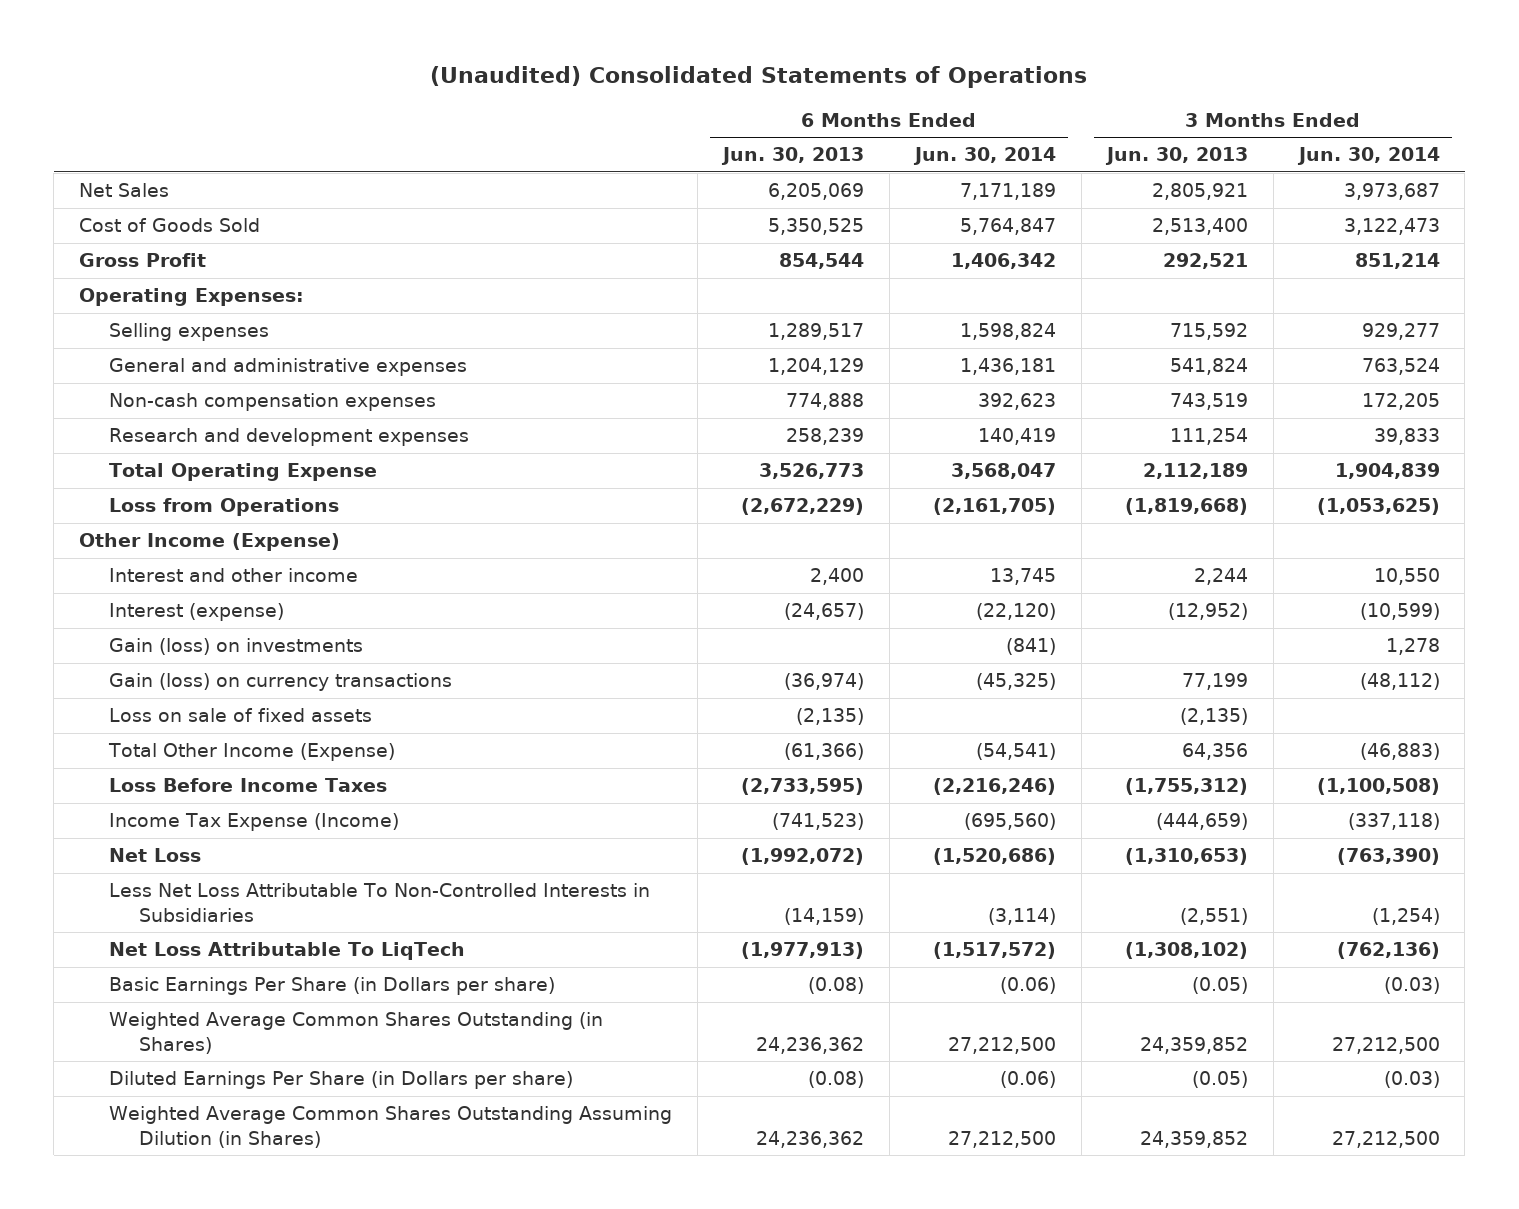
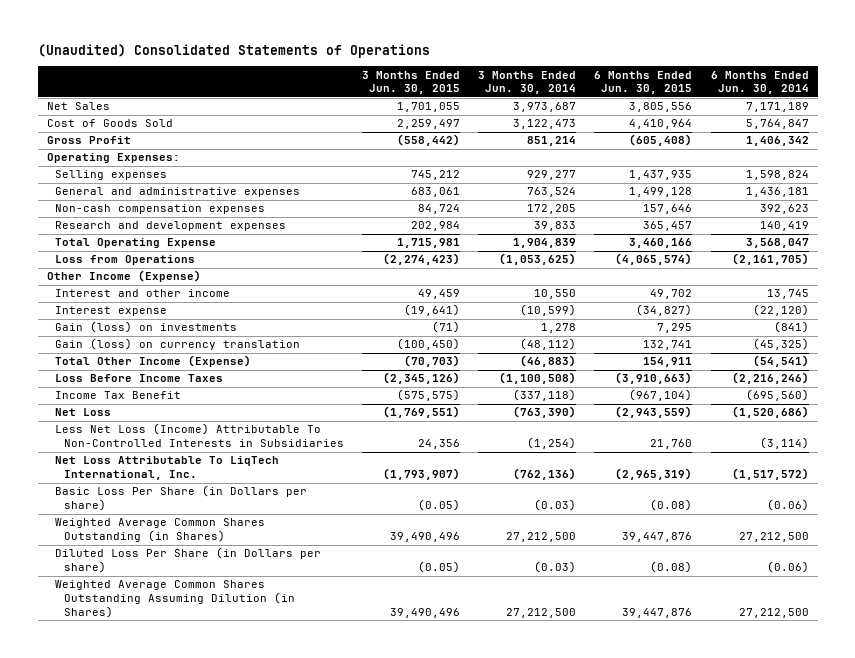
[720,147,864,166] Jun. 30, 2013 -> none
[1104,147,1248,166] Jun. 30, 2013 -> none
none -> [361,70,460,95] 3 Months Ended Jun. 30, 2015
none -> [594,70,693,95] 6 Months Ended Jun. 30, 2015
[109,603,285,622] Interest (expense) -> [55,306,168,317] Interest expense
[109,708,373,723] Loss on sale of fixed assets -> none
[109,673,453,692] Gain (loss) on currency transactions -> [55,338,301,351] Gain (loss) on currency translation
[109,813,400,832] Income Tax Expense (Income) -> [55,391,182,400] Income Tax Benefit
[109,883,651,922] Less Net Loss Attributable To Non-Controlled Interests in Subsidiaries -> [55,423,344,448] Less Net Loss (Income) Attributable To Non-Controlled Interests in Subsidiaries
[109,942,466,961] Net Loss Attributable To LiqTech -> [55,456,280,481] Net Loss Attributable To LiqTech International, Inc.
[109,977,556,996] Basic Earnings Per Share (in Dollars per share) -> [55,485,308,512] Basic Loss Per Share (in Dollars per share)
[109,1071,574,1090] Diluted Earnings Per Share (in Dollars per share) -> [55,547,322,574] Diluted Loss Per Share (in Dollars per share)

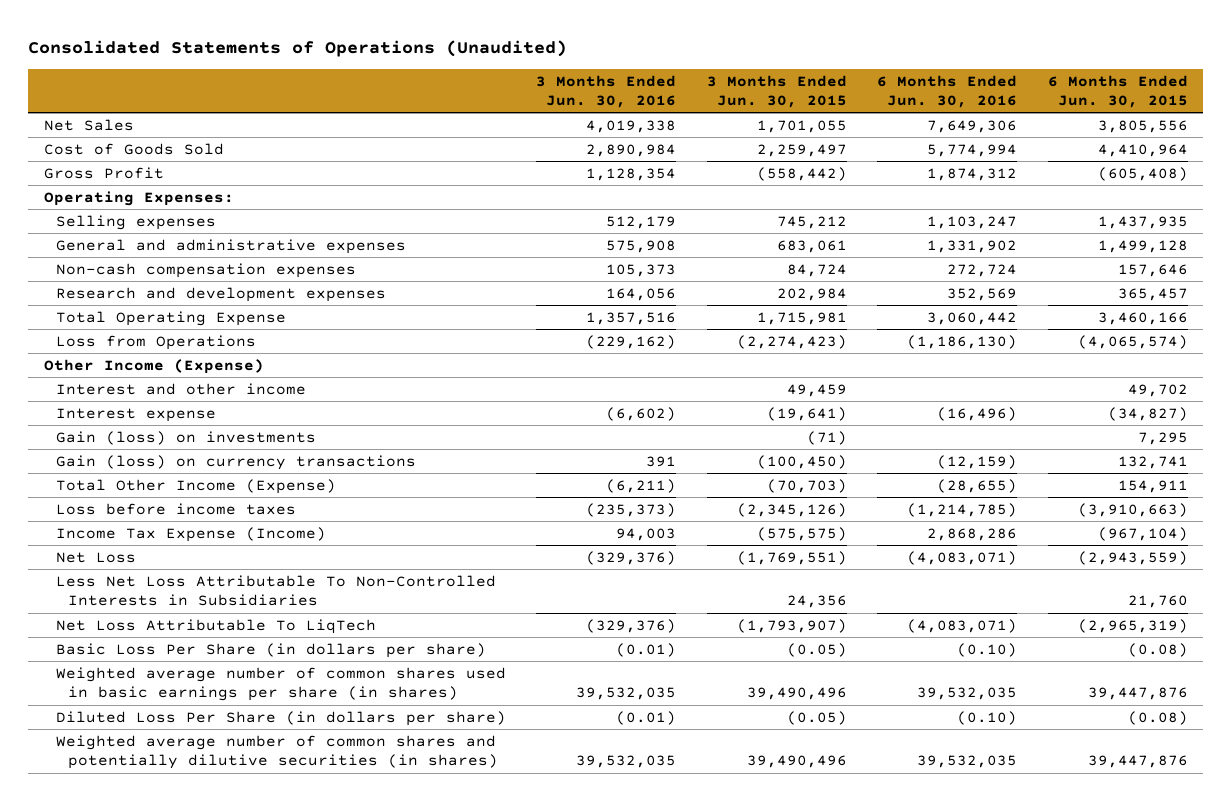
[37,43,430,58] (Unaudited) Consolidated Statements of Operations -> [28,39,568,57] Consolidated Statements of Operations (Unaudited)
[478,70,577,95] 3 Months Ended Jun. 30, 2014 -> none
[710,70,809,95] 6 Months Ended Jun. 30, 2014 -> none
none -> [536,74,677,109] 3 Months Ended Jun. 30, 2016
none -> [877,74,1018,109] 6 Months Ended Jun. 30, 2016
[55,338,301,351] Gain (loss) on currency translation -> [55,454,416,470] Gain (loss) on currency transactions
[55,374,224,383] Loss Before Income Taxes -> [55,502,296,515] Loss before income taxes
[55,391,182,400] Income Tax Benefit -> [55,526,326,542] Income Tax Expense (Income)
[55,423,344,448] Less Net Loss (Income) Attributable To Non-Controlled Interests in Subsidiaries -> [55,574,496,607] Less Net Loss Attributable To Non-Controlled Interests in Subsidiaries
[55,456,280,481] Net Loss Attributable To LiqTech International, Inc. -> [55,618,376,634] Net Loss Attributable To LiqTech
[55,485,308,512] Basic Loss Per Share (in Dollars per share) -> [55,642,486,658] Basic Loss Per Share (in dollars per share)
[55,518,266,543] Weighted Average Common Shares Outstanding (in Shares) -> [55,666,506,702] Weighted average number of common shares used in basic earnings per share (in shares)
[55,547,322,574] Diluted Loss Per Share (in Dollars per share) -> [55,710,506,726] Diluted Loss Per Share (in dollars per share)
[55,580,295,618] Weighted Average Common Shares Outstanding Assuming Dilution (in Shares) -> [55,734,499,770] Weighted average number of common shares and potentially dilutive securities (in shares)

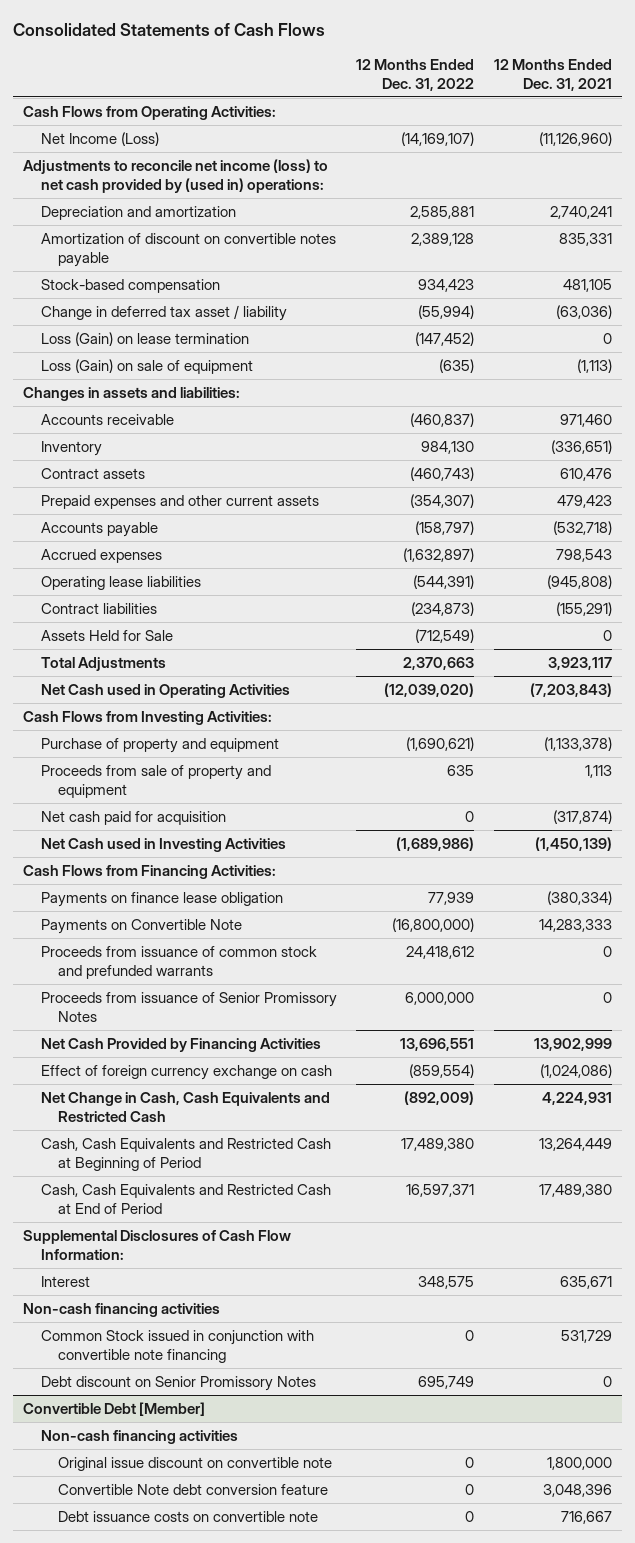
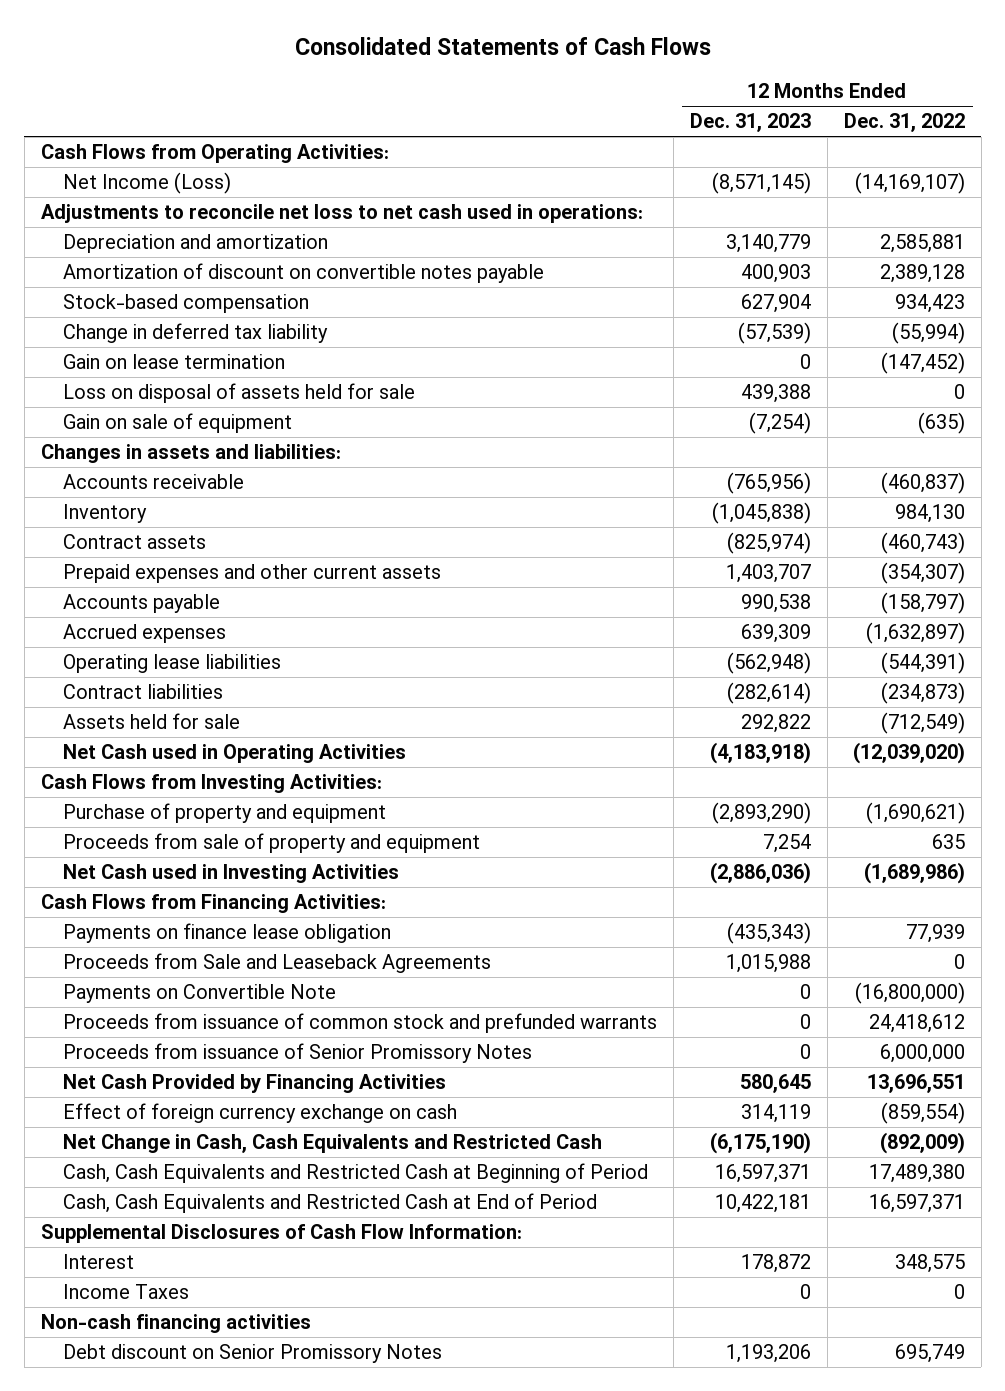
[494,59,613,91] 12 Months Ended Dec. 31, 2021 -> none
none -> [689,113,811,133] Dec. 31, 2023
[23,158,329,193] Adjustments to reconcile net income (loss) to net cash provided by (used in) operations: -> [40,204,643,224] Adjustments to reconcile net loss to net cash used in operations:
[40,304,287,321] Change in deferred tax asset / liability -> [62,323,328,344] Change in deferred tax liability
[40,331,249,346] Loss (Gain) on lease termination -> [62,354,285,370] Gain on lease termination
none -> [62,383,415,404] Loss on disposal of assets held for sale
[40,358,253,374] Loss (Gain) on sale of equipment -> [62,413,292,434] Gain on sale of equipment
[40,656,166,671] Total Adjustments -> none
[40,629,173,641] Assets Held for Sale -> [62,713,240,730] Assets held for sale
[40,810,226,825] Net cash paid for acquisition -> none
none -> [62,953,491,974] Proceeds from Sale and Leaseback Agreements
none -> [62,1284,189,1300] Income Taxes
[40,1329,314,1363] Common Stock issued in conjunction with convertible note financing -> none
[23,1401,206,1416] Convertible Debt [Member] -> none
[40,1429,238,1444] Non-cash financing activities -> none
[57,1456,332,1471] Original issue discount on convertible note -> none
[57,1483,328,1495] Convertible Note debt conversion feature -> none
[57,1510,318,1522] Debt issuance costs on convertible note -> none

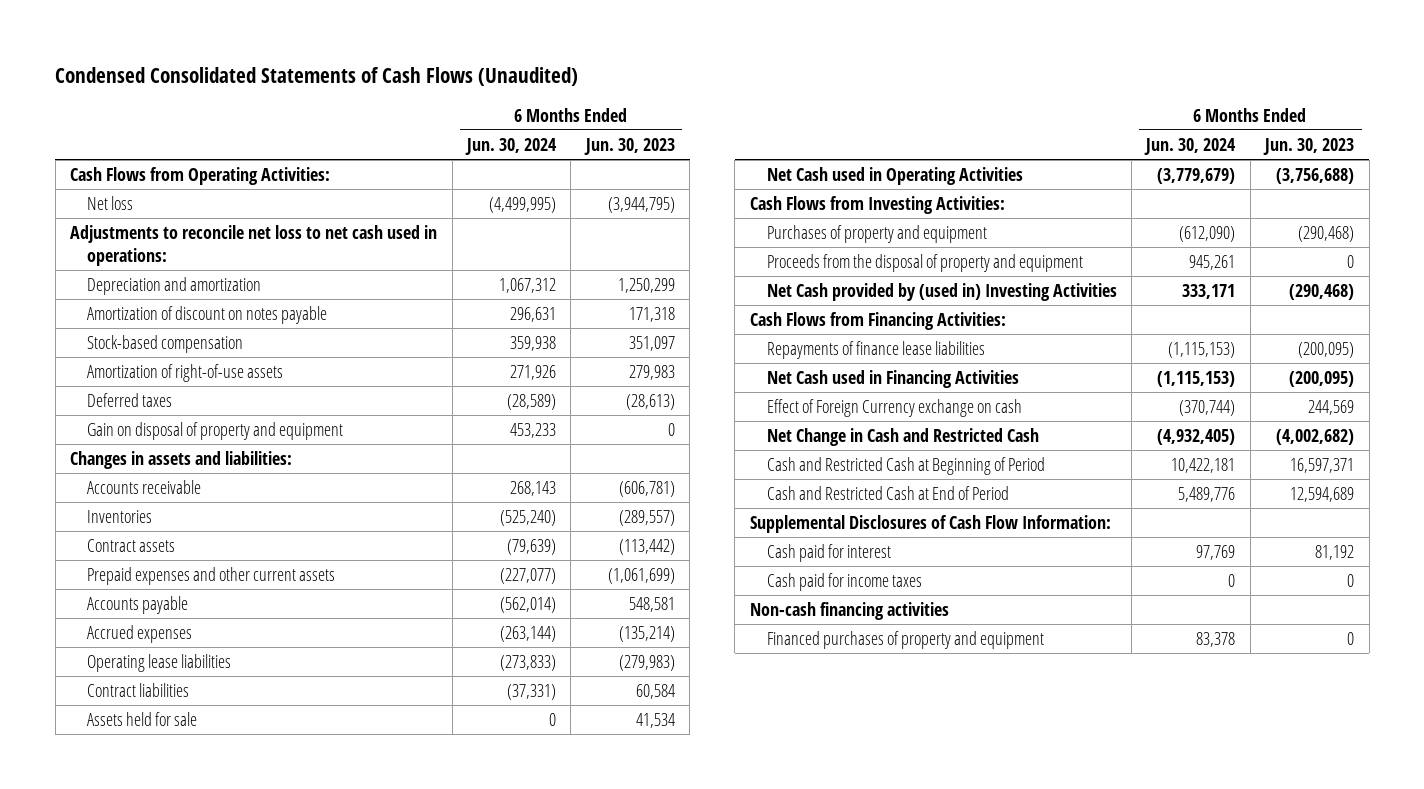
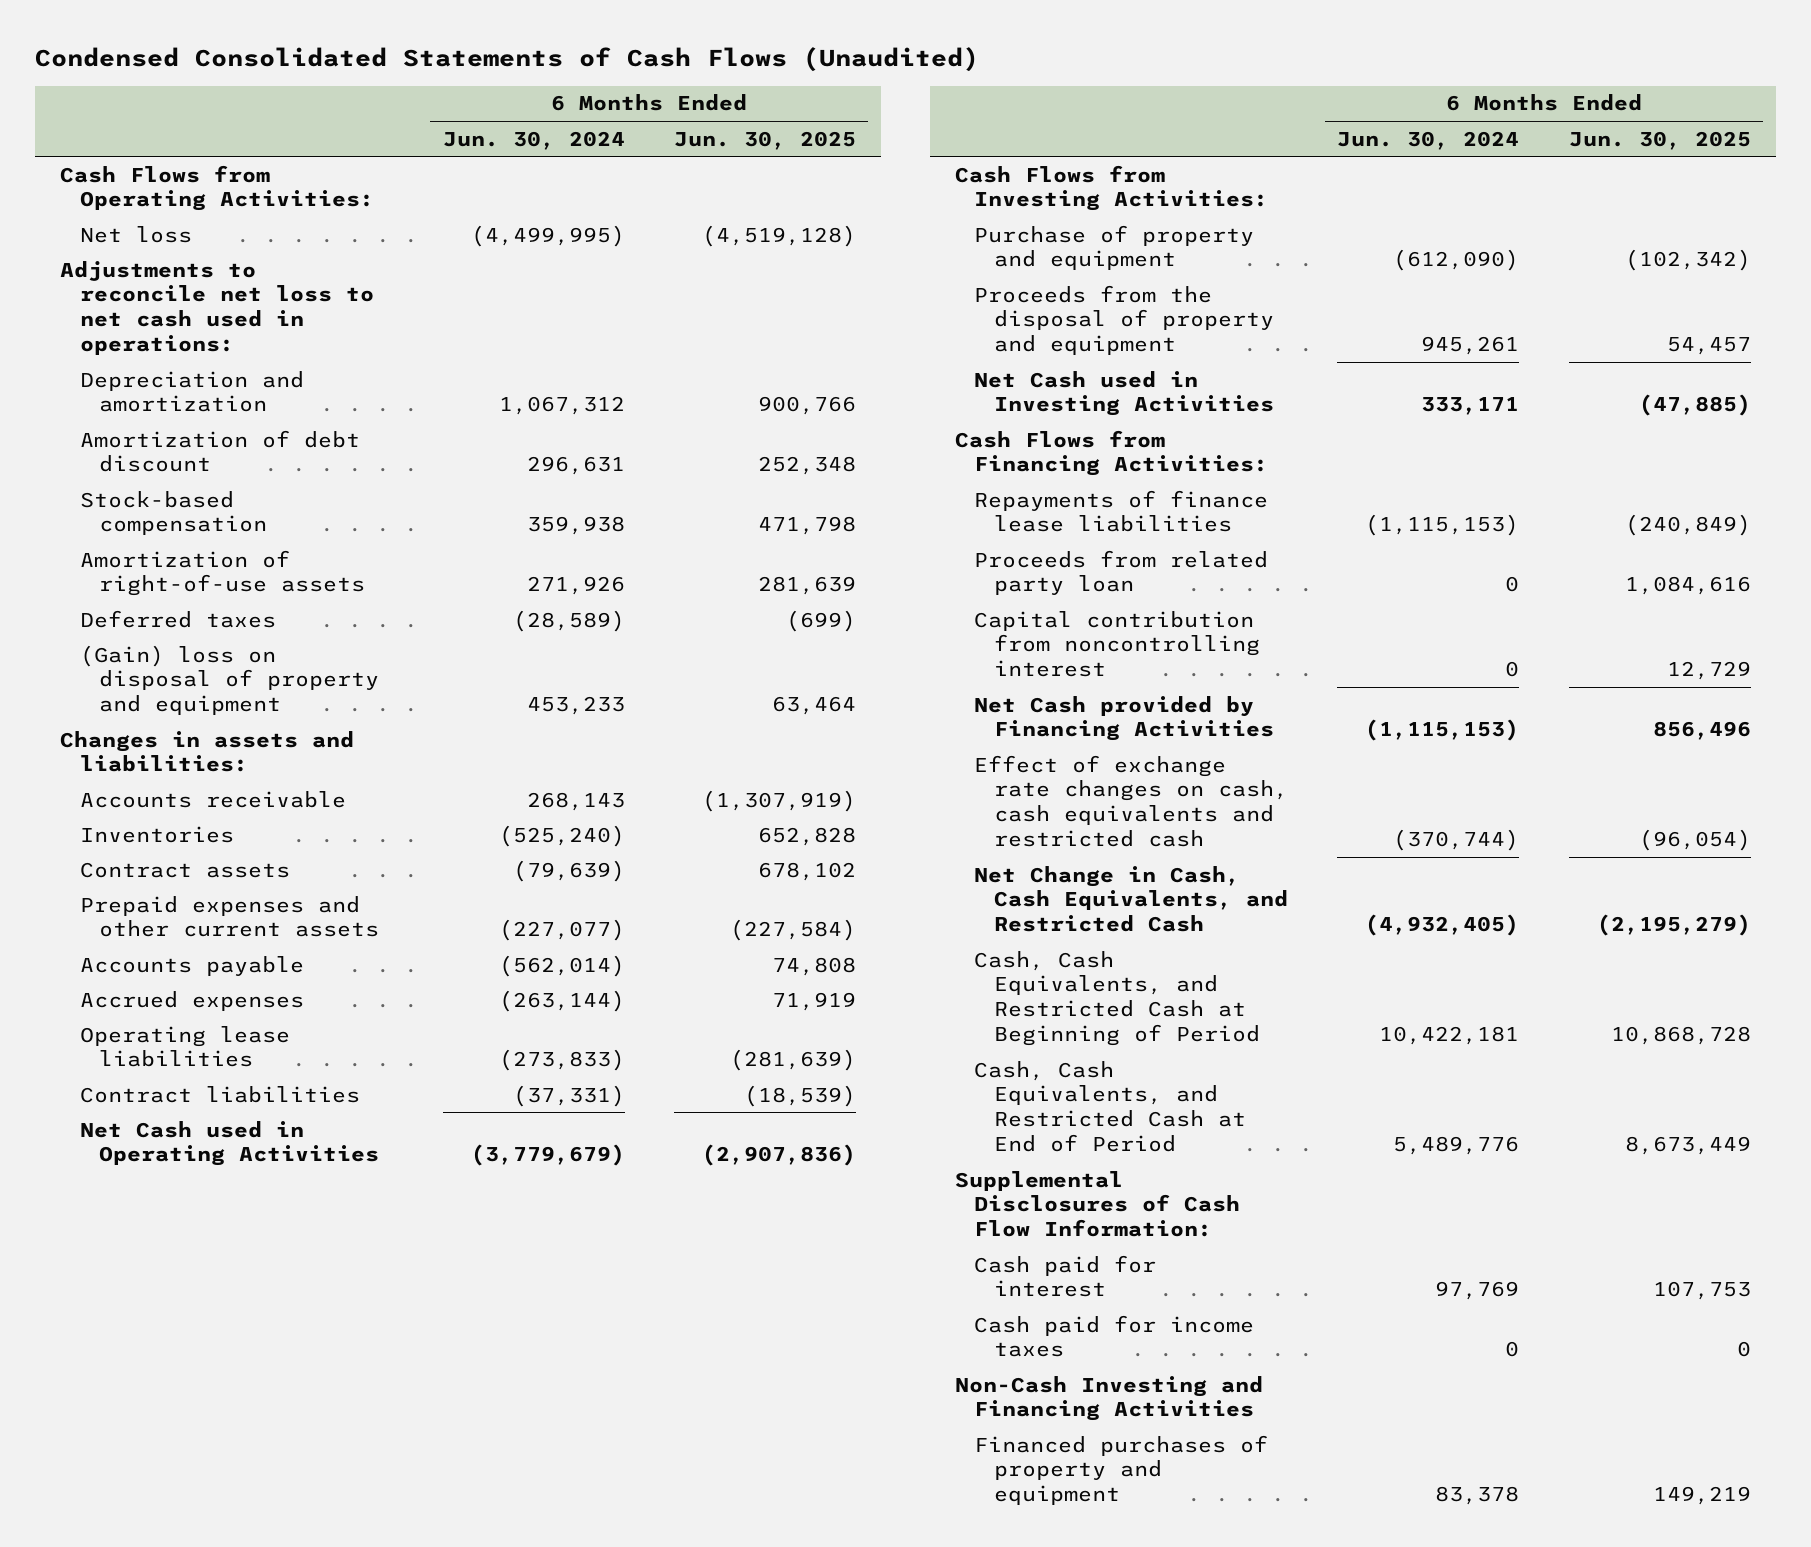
[583,137,675,155] Jun. 30, 2023 -> none
none -> [673,130,856,150] Jun. 30, 2025
[87,305,328,324] Amortization of discount on notes payable -> [79,429,360,473] Amortization of debt discount
[87,421,344,440] Gain on disposal of property and equipment -> [79,644,380,716] (Gain) loss on disposal of property and equipment
[87,711,198,726] Assets held for sale -> none
[766,224,987,243] Purchases of property and equipment -> [974,224,1255,271] Purchase of property and equipment
[766,282,1117,301] Net Cash provided by (used in) Investing Activities -> [974,370,1275,417] Net Cash used in Investing Activities
none -> [974,549,1269,596] Proceeds from related party loan
none -> [974,610,1261,678] Capital contribution from noncontrolling interest
[766,369,1019,388] Net Cash used in Financing Activities -> [974,695,1275,742] Net Cash provided by Financing Activities
[766,398,1022,417] Effect of Foreign Currency exchange on cash -> [974,754,1289,848] Effect of exchange rate changes on cash, cash equivalents and restricted cash
[766,427,1039,446] Net Change in Cash and Restricted Cash -> [974,865,1289,933] Net Change in Cash, Cash Equivalents, and Restricted Cash
[766,456,1045,475] Cash and Restricted Cash at Beginning of Period -> [974,950,1261,1047] Cash, Cash Equivalents, and Restricted Cash at Beginning of Period
[766,485,1009,500] Cash and Restricted Cash at End of Period -> [974,1060,1247,1153] Cash, Cash Equivalents, and Restricted Cash at End of Period
[749,601,949,620] Non-cash financing activities -> [954,1375,1263,1422] Non-Cash Investing and Financing Activities

